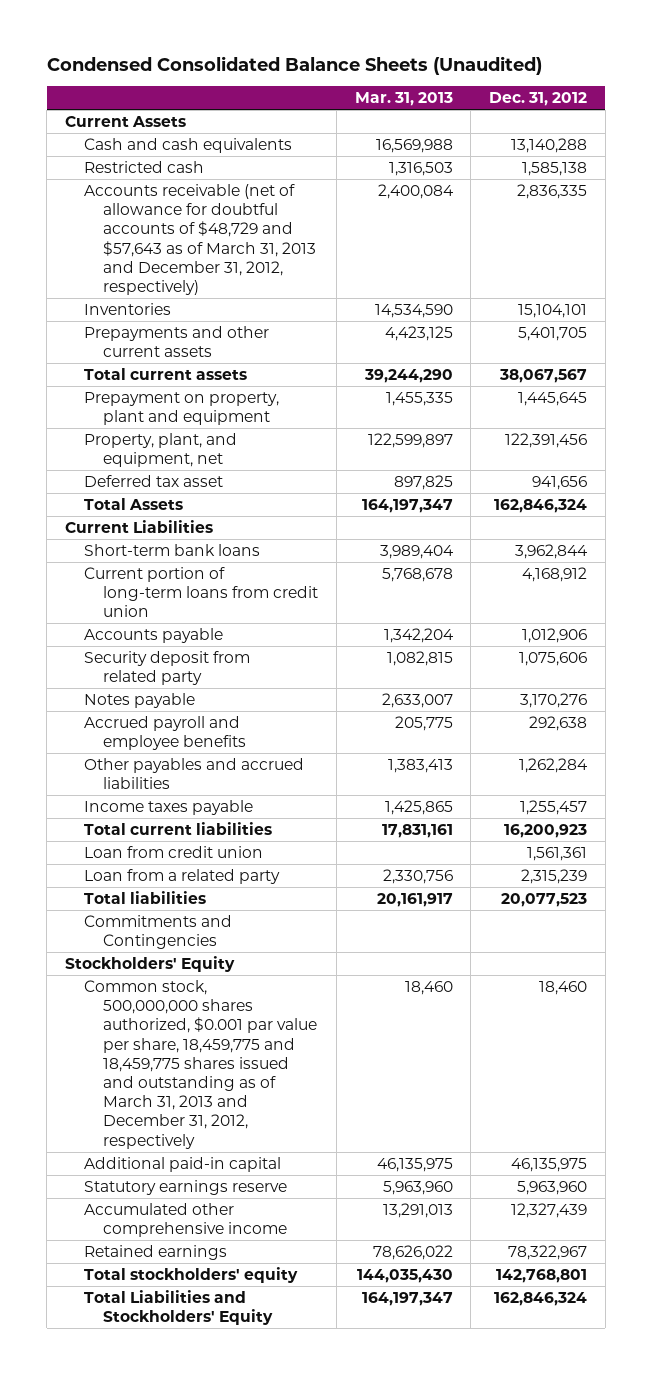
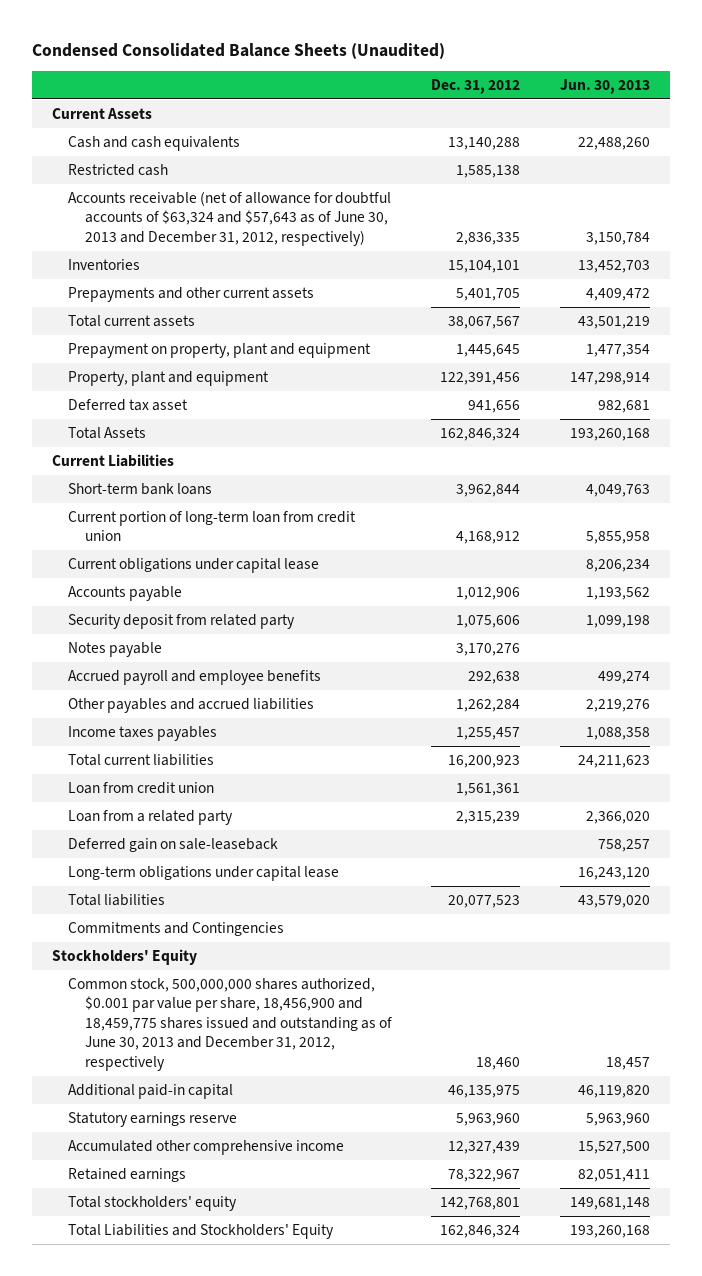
[354,92,453,107] Mar. 31, 2013 -> none
none -> [559,78,650,94] Jun. 30, 2013
[84,183,317,295] Accounts receivable (net of allowance for doubtful accounts of $48,729 and $57,643 as of March 31, 2013 and December 31, 2012, respectively) -> [68,190,392,246] Accounts receivable (net of allowance for doubtful accounts of $63,324 and $57,643 as of June 30, 2013 and December 31, 2012, respectively)
[84,432,238,468] Property, plant, and equipment, net -> [68,370,270,386] Property, plant and equipment
[84,566,319,618] Current portion of long-term loans from credit union -> [68,510,357,542] Current portion of long-term loan from credit union
none -> [68,557,320,573] Current obligations under capital lease
[84,799,254,815] Income taxes payable -> [68,725,218,741] Income taxes payables
none -> [68,837,279,852] Deferred gain on sale-leaseback
none -> [68,865,340,881] Long-term obligations under capital lease
[84,979,318,1149] Common stock, 500,000,000 shares authorized, $0.001 par value per share, 18,459,775 and 18,459,775 shares issued and outstanding as of March 31, 2013 and December 31, 2012, respectively -> [68,977,392,1071] Common stock, 500,000,000 shares authorized, $0.001 par value per share, 18,456,900 and 18,459,775 shares issued and outstanding as of June 30, 2013 and December 31, 2012, respectively

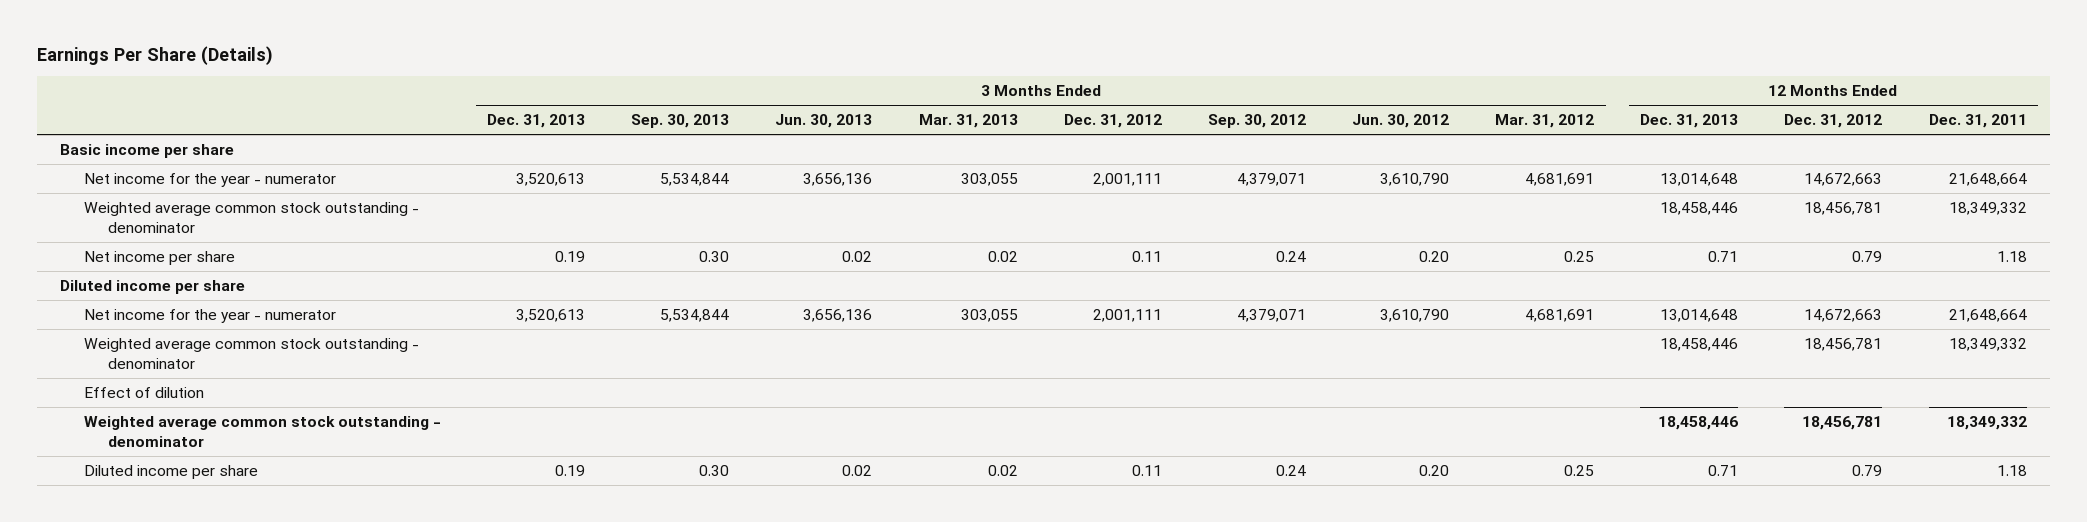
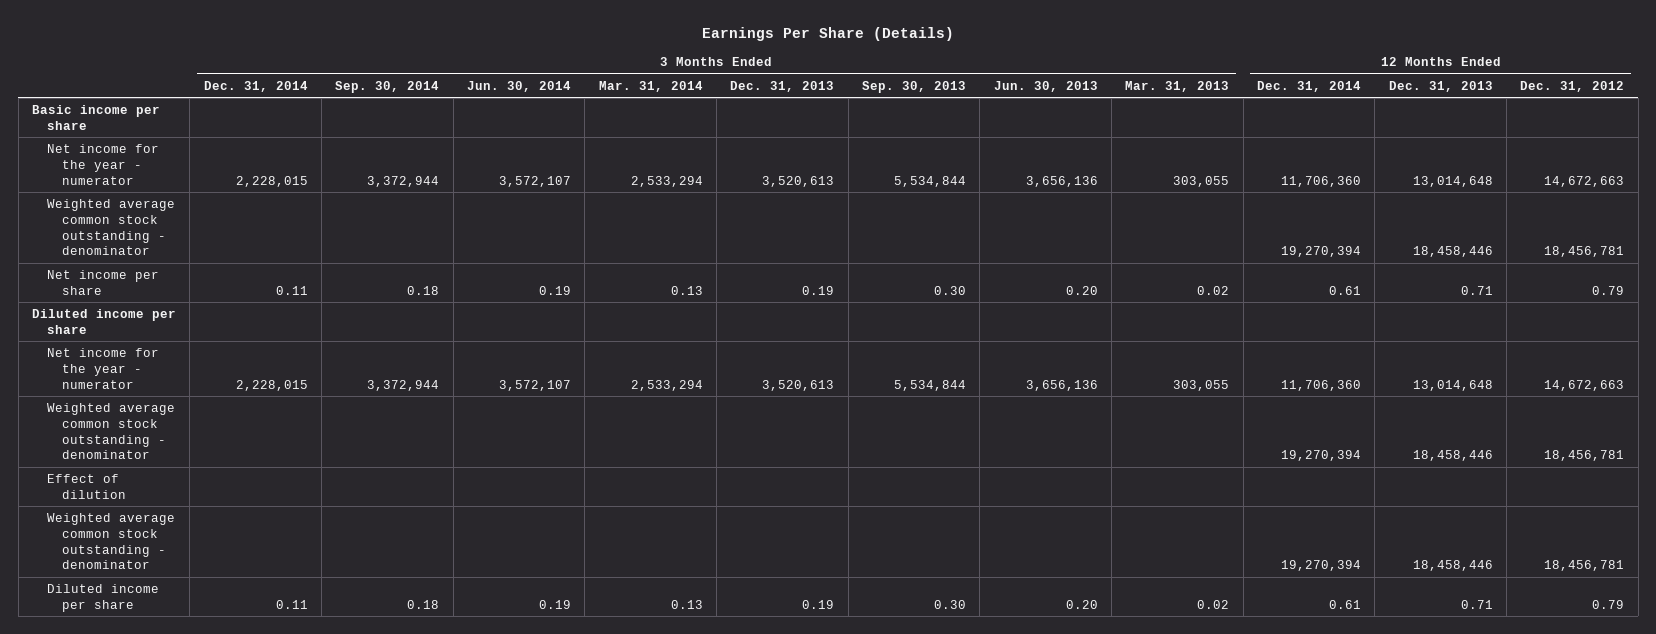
[1063,114,1162,129] Dec. 31, 2012 -> none
[1207,114,1306,129] Sep. 30, 2012 -> none
[1351,114,1449,129] Jun. 30, 2012 -> none
[1495,114,1595,129] Mar. 31, 2012 -> none
[1928,114,2027,129] Dec. 31, 2011 -> none
none -> [203,80,308,92] Dec. 31, 2014
none -> [335,80,440,93] Sep. 30, 2014
none -> [466,80,571,92] Jun. 30, 2014
none -> [598,80,703,92] Mar. 31, 2014
none -> [1256,80,1361,92] Dec. 31, 2014
[842,250,873,262] 0.02 -> [1065,285,1098,295] 0.20
[842,464,873,476] 0.02 -> [1065,599,1098,609] 0.20

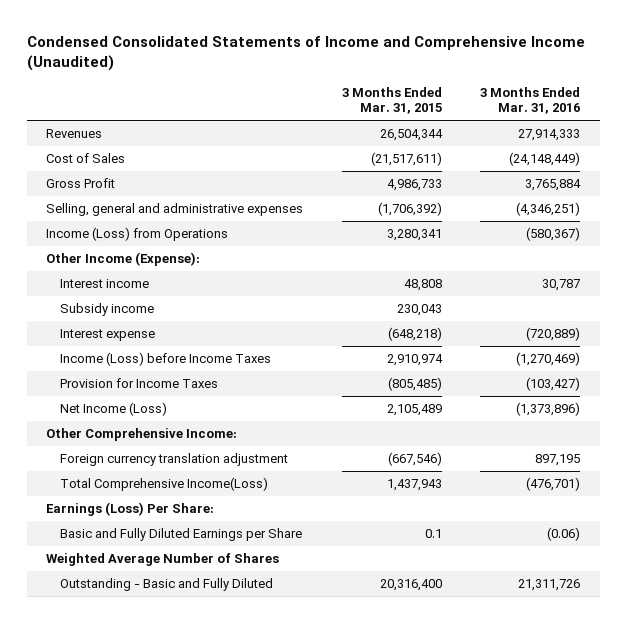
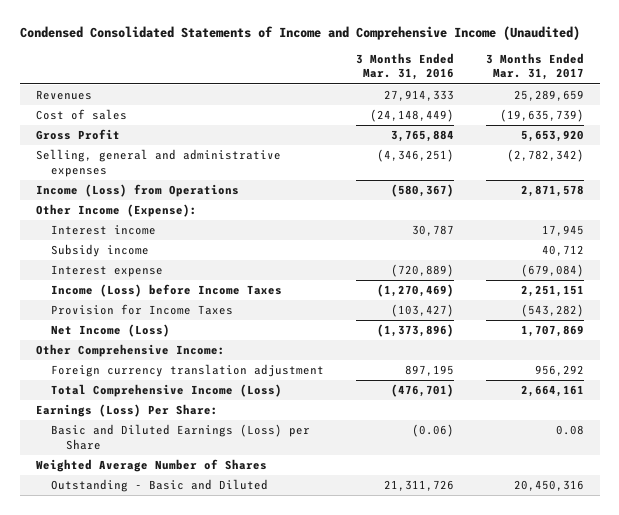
[341,87,442,115] 3 Months Ended Mar. 31, 2015 -> none
none -> [485,53,584,81] 3 Months Ended Mar. 31, 2017
[45,153,125,164] Cost of Sales -> [35,109,127,121] Cost of sales
[59,477,268,492] Total Comprehensive Income(Loss) -> [50,384,282,398] Total Comprehensive Income (Loss)
[59,528,302,542] Basic and Fully Diluted Earnings per Share -> [50,424,310,450] Basic and Diluted Earnings (Loss) per Share
[59,578,273,592] Outstanding - Basic and Fully Diluted -> [50,479,268,493] Outstanding - Basic and Diluted

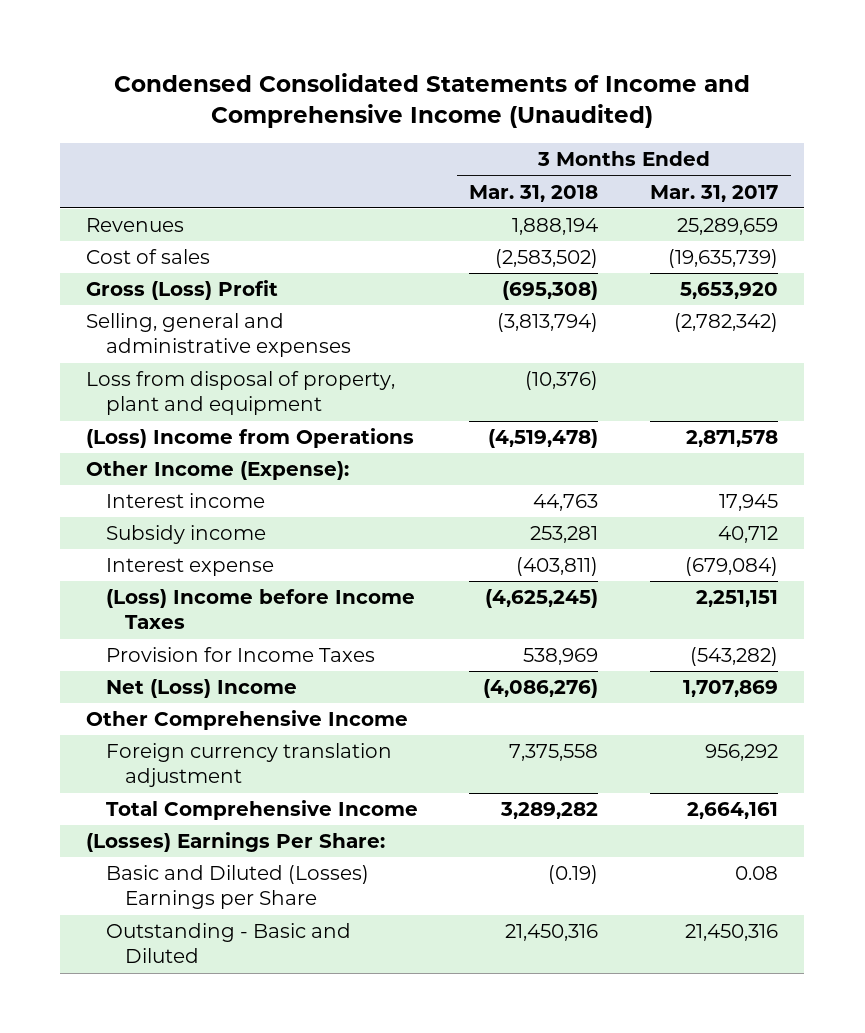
[355,53,454,81] 3 Months Ended Mar. 31, 2016 -> none
none -> [469,184,599,202] Mar. 31, 2018
[35,129,120,141] Gross Profit -> [86,280,279,301] Gross (Loss) Profit
none -> [86,371,396,416] Loss from disposal of property, plant and equipment
[35,184,239,198] Income (Loss) from Operations -> [86,428,415,449] (Loss) Income from Operations
[50,284,282,298] Income (Loss) before Income Taxes -> [105,589,415,630] (Loss) Income before Income Taxes
[50,324,170,338] Net Income (Loss) -> [105,679,297,699] Net (Loss) Income
[35,344,225,358] Other Comprehensive Income: -> [86,710,409,731] Other Comprehensive Income
[35,459,267,473] Weighted Average Number of Shares -> none
[50,384,282,398] Total Comprehensive Income (Loss) -> [105,800,418,821] Total Comprehensive Income
[35,404,218,418] Earnings (Loss) Per Share: -> [86,832,386,853] (Losses) Earnings Per Share:
[50,424,310,450] Basic and Diluted Earnings (Loss) per Share -> [105,865,369,910] Basic and Diluted (Losses) Earnings per Share
[513,480,584,492] 20,450,316 -> [685,924,779,942] 21,450,316

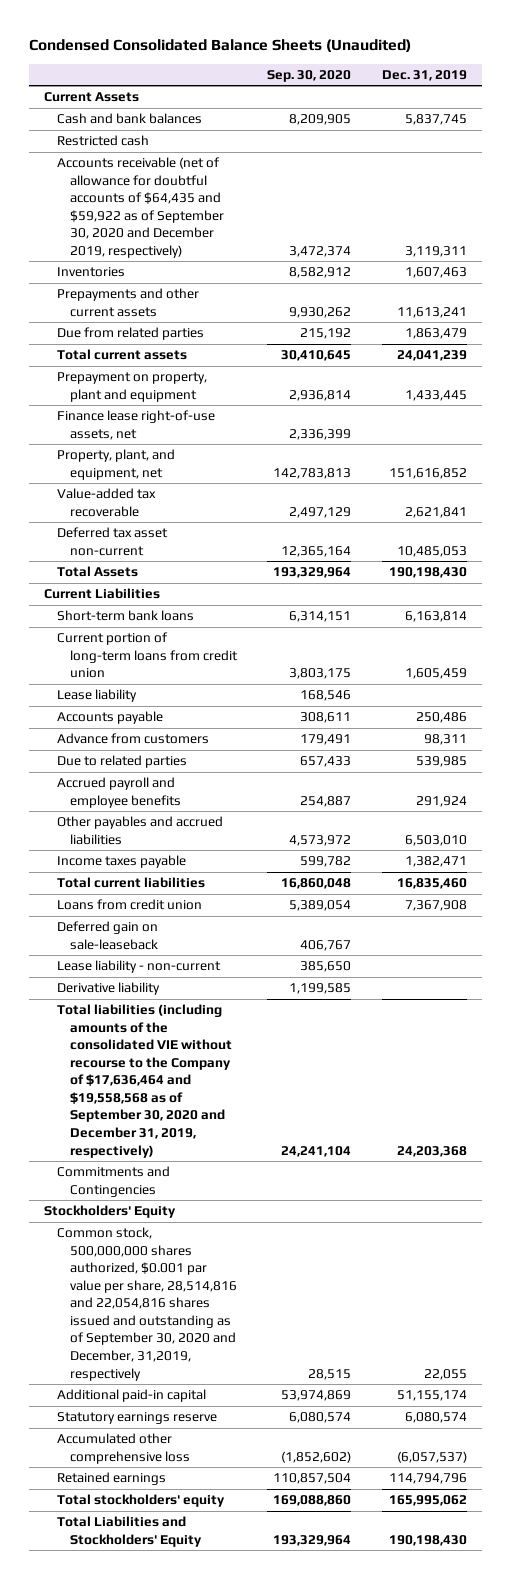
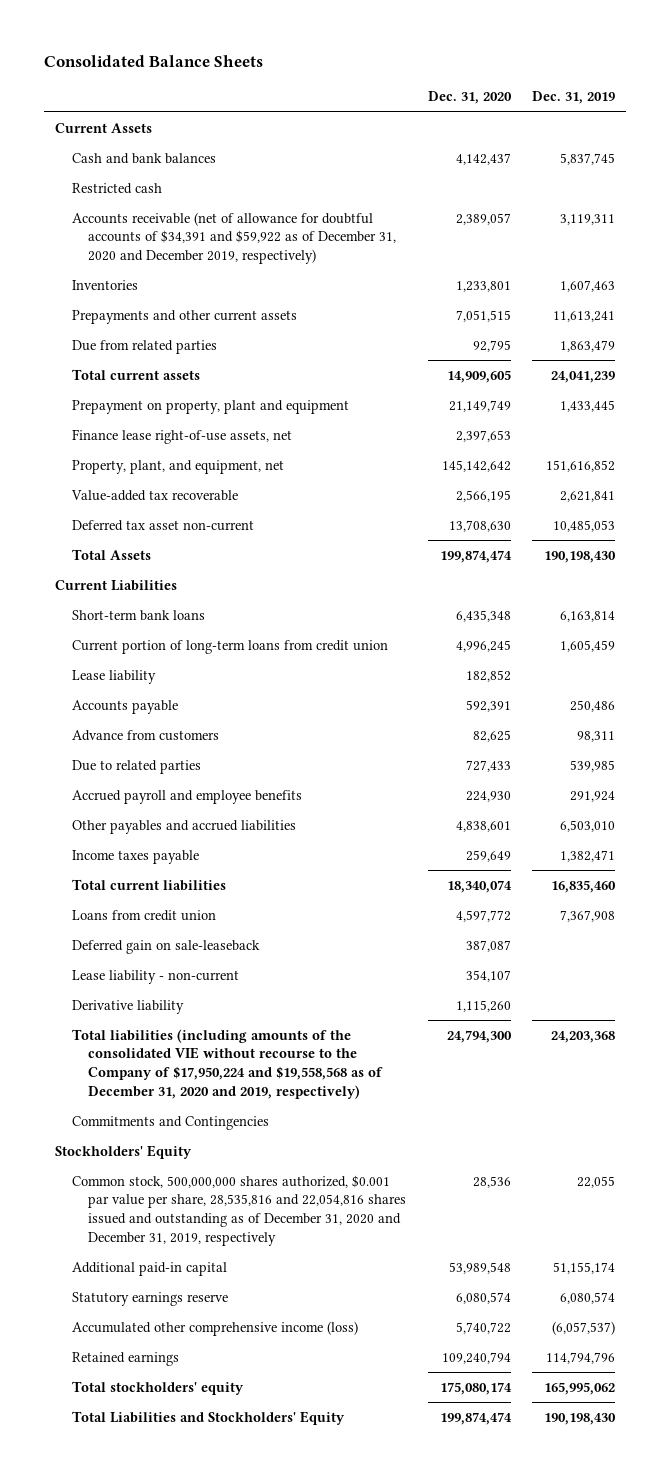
[28,38,411,52] Condensed Consolidated Balance Sheets (Unaudited) -> [44,54,264,67] Consolidated Balance Sheets
[267,69,352,82] Sep. 30, 2020 -> none
none -> [427,91,512,105] Dec. 31, 2020
[57,157,225,258] Accounts receivable (net of allowance for doubtful accounts of $64,435 and $59,922 as of September 30, 2020 and December 2019, respectively) -> [71,211,397,265] Accounts receivable (net of allowance for doubtful accounts of $34,391 and $59,922 as of December 31, 2020 and December 2019, respectively)
[57,1004,233,1158] Total liabilities (including amounts of the consolidated VIE without recourse to the Company of $17,636,464 and $19,558,568 as of September 30, 2020 and December 31, 2019, respectively) -> [71,1028,384,1099] Total liabilities (including amounts of the consolidated VIE without recourse to the Company of $17,950,224 and $19,558,568 as of December 31, 2020 and 2019, respectively)
[57,1227,238,1381] Common stock, 500,000,000 shares authorized, $0.001 par value per share, 28,514,816 and 22,054,816 shares issued and outstanding as of September 30, 2020 and December, 31,2019, respectively -> [71,1174,407,1246] Common stock, 500,000,000 shares authorized, $0.001 par value per share, 28,535,816 and 22,054,816 shares issued and outstanding as of December 31, 2020 and December 31, 2019, respectively
[57,1433,191,1464] Accumulated other comprehensive loss -> [71,1320,358,1336] Accumulated other comprehensive income (loss)

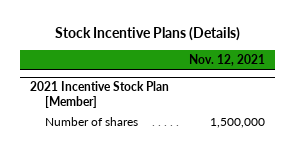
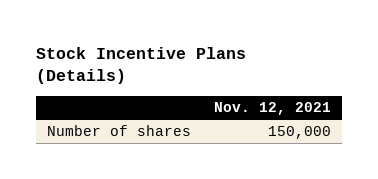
[30,81,170,109] 2021 Incentive Stock Plan [Member] -> none
[209,117,265,128] 1,500,000 -> [267,126,331,140] 150,000

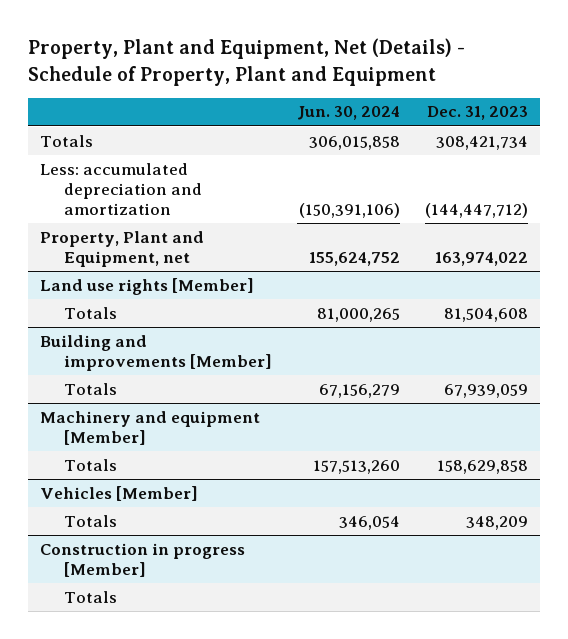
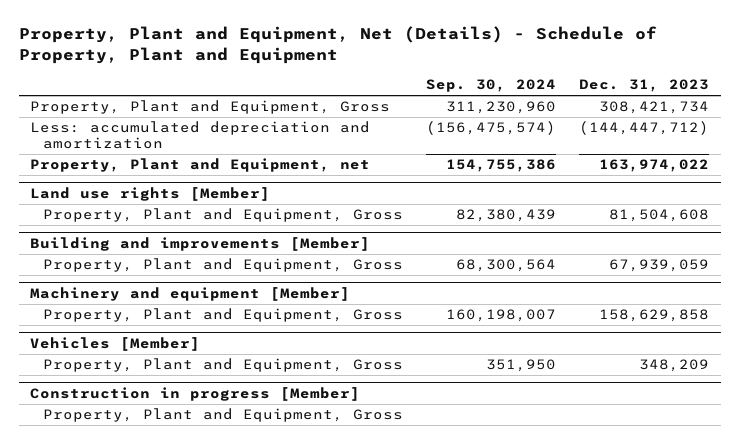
[296,106,400,121] Jun. 30, 2024 -> none
none -> [425,79,556,93] Sep. 30, 2024
[40,134,94,147] Totals -> [30,100,391,115] Property, Plant and Equipment, Gross
[64,306,118,319] Totals -> [42,208,403,223] Property, Plant and Equipment, Gross
[64,382,118,395] Totals -> [42,258,403,273] Property, Plant and Equipment, Gross
[64,458,118,471] Totals -> [42,308,403,323] Property, Plant and Equipment, Gross
[64,514,118,527] Totals -> [42,358,403,373] Property, Plant and Equipment, Gross
[64,590,118,603] Totals -> [42,408,403,423] Property, Plant and Equipment, Gross

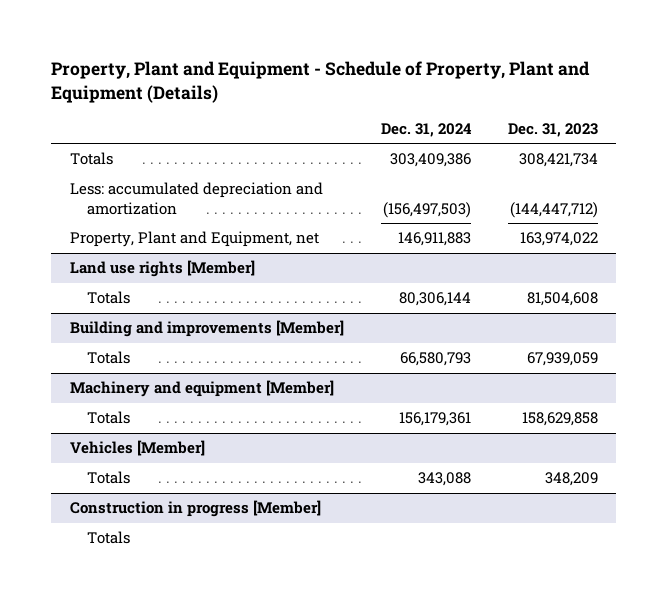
[18,26,657,65] Property, Plant and Equipment, Net (Details) - Schedule of Property, Plant and Equipment -> [51,61,591,103] Property, Plant and Equipment - Schedule of Property, Plant and Equipment (Details)
[425,79,556,93] Sep. 30, 2024 -> none
none -> [380,123,472,138] Dec. 31, 2024
[30,100,391,115] Property, Plant and Equipment, Gross -> [69,152,113,166] Totals
[42,208,403,223] Property, Plant and Equipment, Gross -> [86,291,130,305] Totals
[42,258,403,273] Property, Plant and Equipment, Gross -> [86,351,130,365] Totals
[42,308,403,323] Property, Plant and Equipment, Gross -> [86,411,130,425] Totals
[42,358,403,373] Property, Plant and Equipment, Gross -> [86,471,130,485] Totals
[42,408,403,423] Property, Plant and Equipment, Gross -> [86,531,130,545] Totals

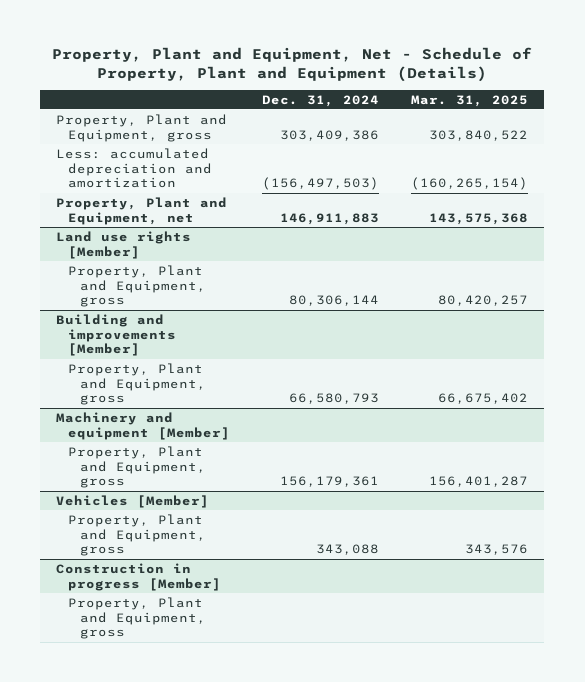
[51,61,591,103] Property, Plant and Equipment - Schedule of Property, Plant and Equipment (Details) -> [52,47,533,82] Property, Plant and Equipment, Net - Schedule of Property, Plant and Equipment (Details)
[507,123,598,138] Dec. 31, 2023 -> none
none -> [411,94,529,107] Mar. 31, 2025
[69,152,113,166] Totals -> [56,113,228,142] Property, Plant and Equipment, gross
[86,291,130,305] Totals -> [68,264,206,308] Property, Plant and Equipment, gross
[86,351,130,365] Totals -> [68,362,206,406] Property, Plant and Equipment, gross
[86,411,130,425] Totals -> [68,445,206,489] Property, Plant and Equipment, gross
[86,471,130,485] Totals -> [68,513,206,557] Property, Plant and Equipment, gross
[86,531,130,545] Totals -> [68,596,206,640] Property, Plant and Equipment, gross

